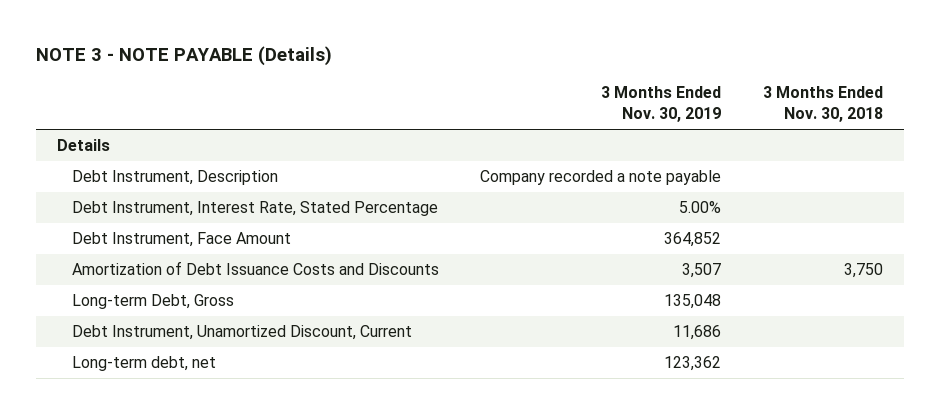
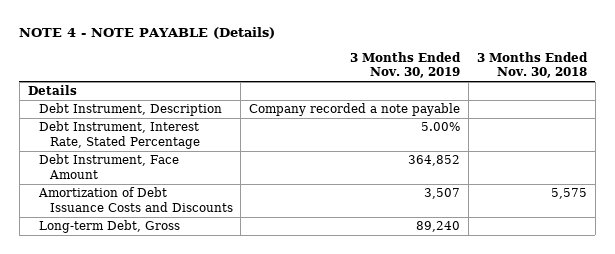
[35,45,332,66] NOTE 3 - NOTE PAYABLE (Details) -> [19,27,276,40] NOTE 4 - NOTE PAYABLE (Details)
[71,325,412,341] Debt Instrument, Unamortized Discount, Current -> none
[71,356,216,372] Long-term debt, net -> none
[844,263,884,279] 3,750 -> [551,188,588,200] 5,575
[664,294,722,310] 135,048 -> [416,221,461,233] 89,240

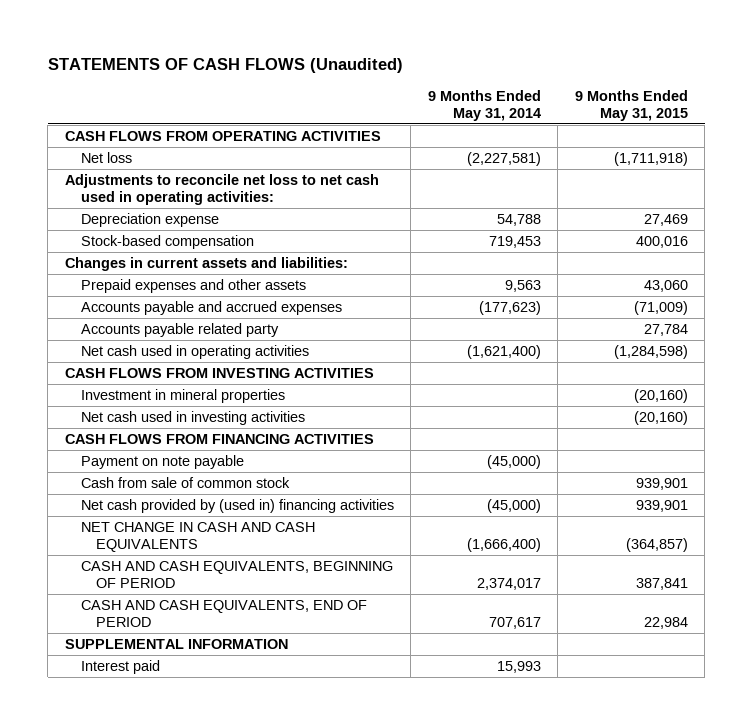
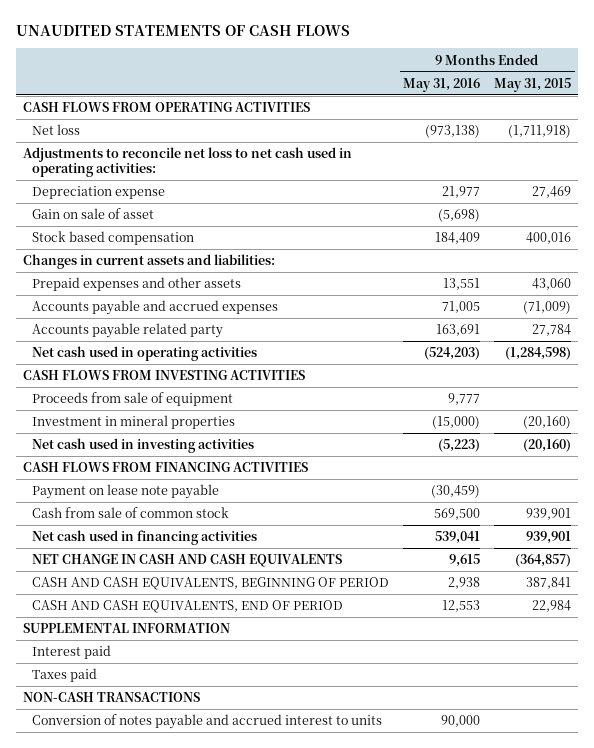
[47,58,403,74] STATEMENTS OF CASH FLOWS (Unaudited) -> [16,24,351,36] UNAUDITED STATEMENTS OF CASH FLOWS
[427,89,541,121] 9 Months Ended May 31, 2014 -> none
none -> [403,77,481,92] May 31, 2016
none -> [32,208,155,220] Gain on sale of asset
[80,234,254,249] Stock-based compensation -> [32,231,195,246] Stock based compensation
none -> [32,392,234,407] Proceeds from sale of equipment
[80,454,244,469] Payment on note payable -> [32,484,220,500] Payment on lease note payable
[80,498,394,513] Net cash provided by (used in) financing activities -> [32,530,258,546] Net cash used in financing activities
none -> [32,668,98,683] Taxes paid
none -> [23,692,201,703] NON-CASH TRANSACTIONS
none -> [32,714,383,730] Conversion of notes payable and accrued interest to units

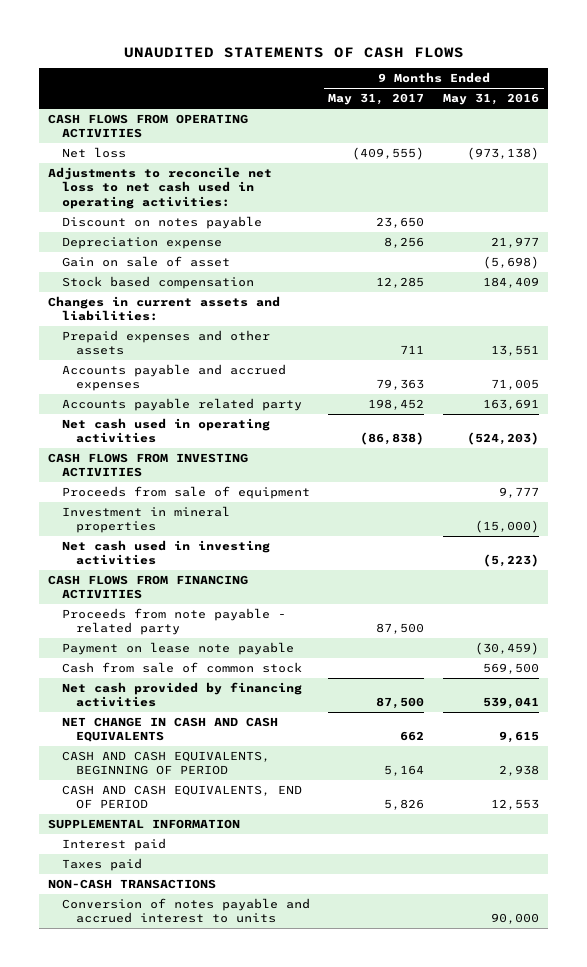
[494,77,572,92] May 31, 2015 -> none
none -> [328,93,425,106] May 31, 2017
none -> [61,216,262,230] Discount on notes payable
none -> [61,608,286,636] Proceeds from note payable - related party
[32,530,258,546] Net cash used in financing activities -> [61,682,302,708] Net cash provided by financing activities

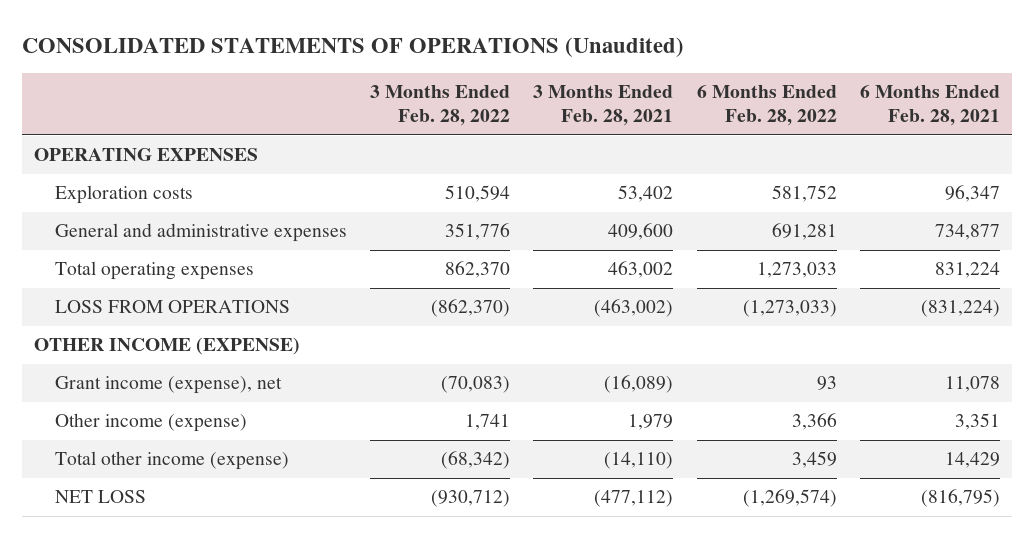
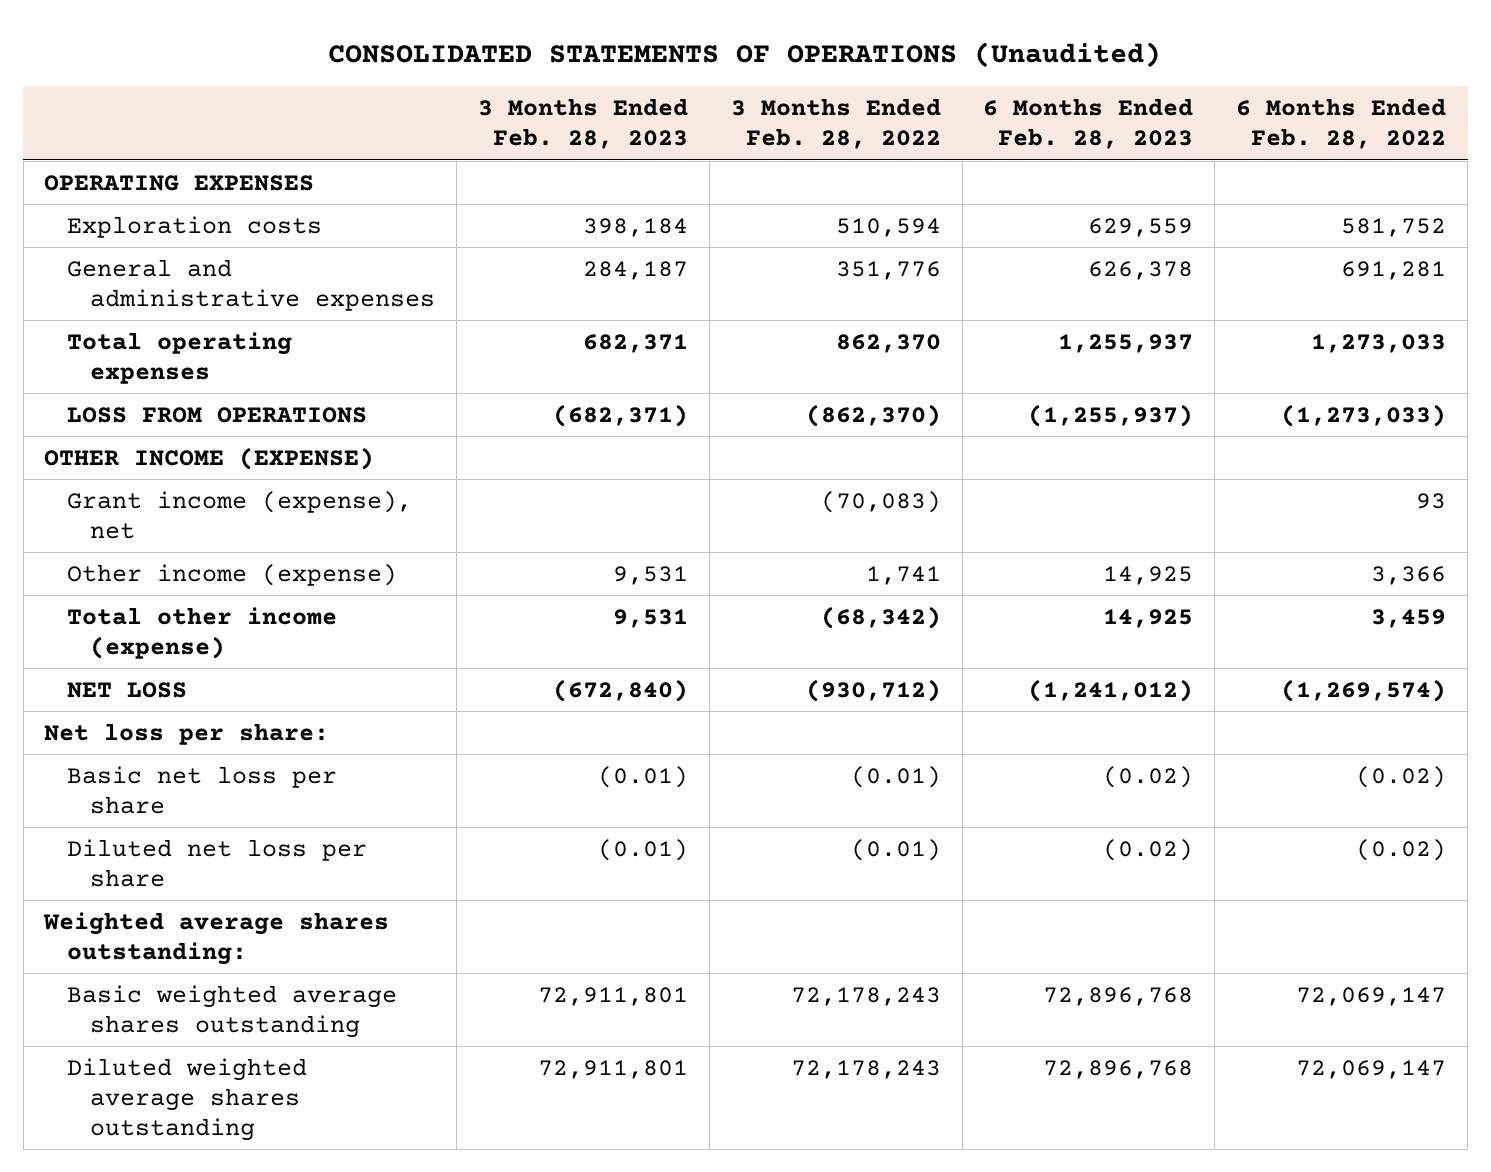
[533,84,674,127] 3 Months Ended Feb. 28, 2021 -> none
[859,84,1000,127] 6 Months Ended Feb. 28, 2021 -> none
none -> [477,98,688,150] 3 Months Ended Feb. 28, 2023
none -> [983,98,1194,150] 6 Months Ended Feb. 28, 2023
none -> [44,722,330,745] Net loss per share:
none -> [67,765,338,814] Basic net loss per share
none -> [67,838,368,887] Diluted net loss per share
none -> [43,911,390,965] Weighted average shares outstanding:
none -> [67,984,398,1038] Basic weighted average shares outstanding
none -> [67,1057,308,1141] Diluted weighted average shares outstanding

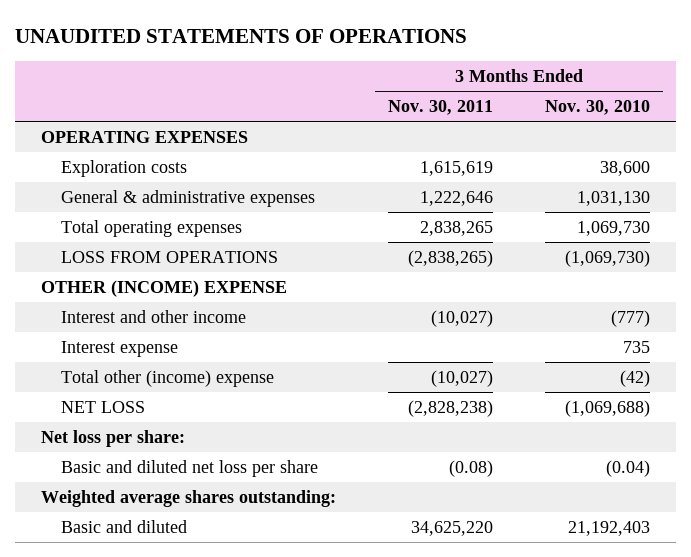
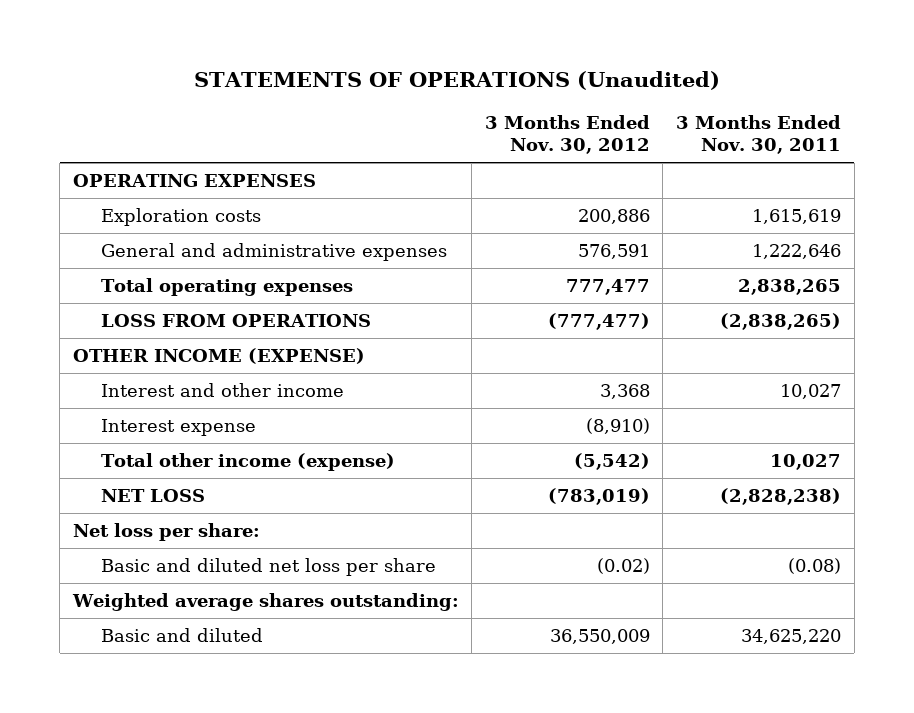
[14,28,467,43] UNAUDITED STATEMENTS OF OPERATIONS -> [193,71,720,91] STATEMENTS OF OPERATIONS (Unaudited)
[545,100,651,116] Nov. 30, 2010 -> none
none -> [484,114,650,155] 3 Months Ended Nov. 30, 2012
[61,190,316,208] General & administrative expenses -> [100,242,447,261] General and administrative expenses
[40,280,287,298] OTHER (INCOME) EXPENSE -> [72,347,365,364] OTHER INCOME (EXPENSE)
[430,310,493,328] (10,027) -> [779,383,841,399] 10,027
[61,370,275,388] Total other (income) expense -> [100,452,395,471] Total other income (expense)
[430,370,493,388] (10,027) -> [769,453,841,470] 10,027

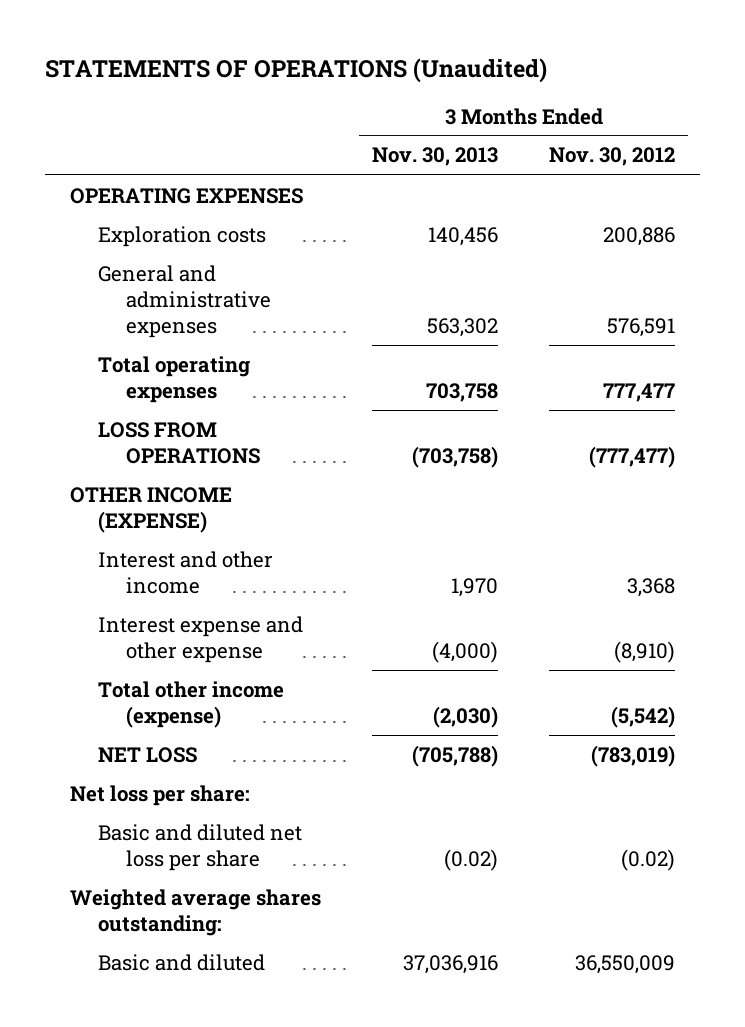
[675,114,841,155] 3 Months Ended Nov. 30, 2011 -> none
none -> [372,147,499,167] Nov. 30, 2013
[100,418,256,436] Interest expense -> [98,615,304,663] Interest expense and other expense

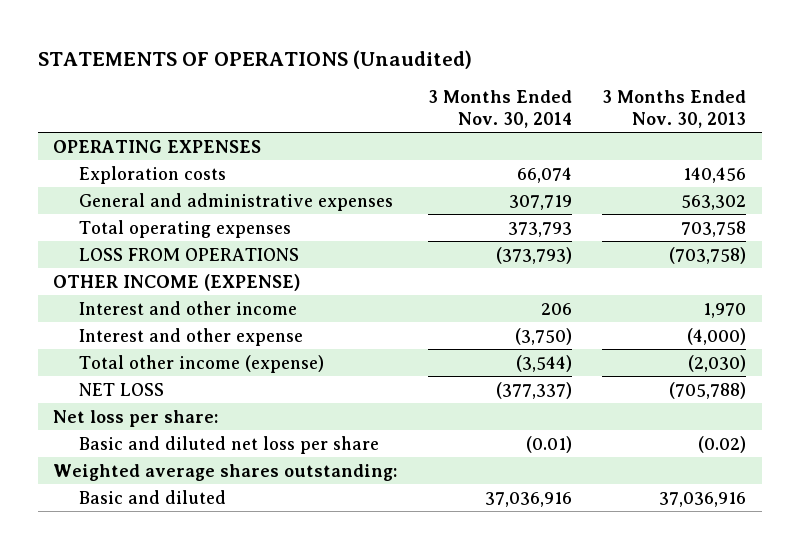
[549,147,676,167] Nov. 30, 2012 -> none
none -> [427,89,572,128] 3 Months Ended Nov. 30, 2014
[98,615,304,663] Interest expense and other expense -> [78,327,303,346] Interest and other expense

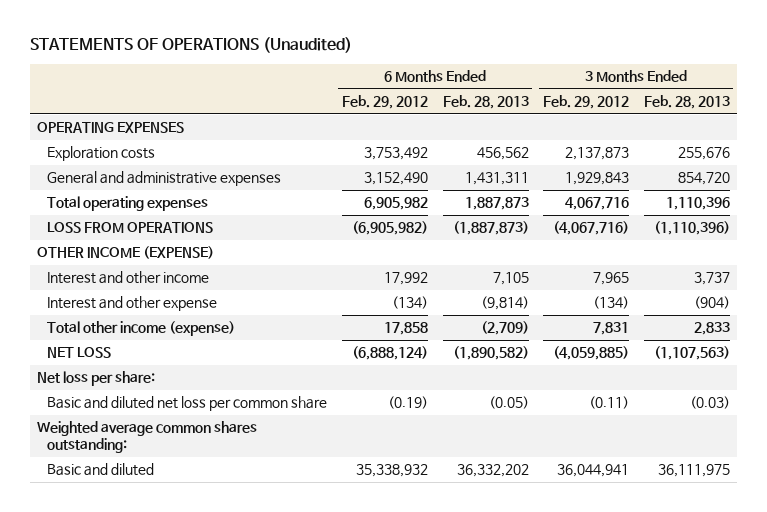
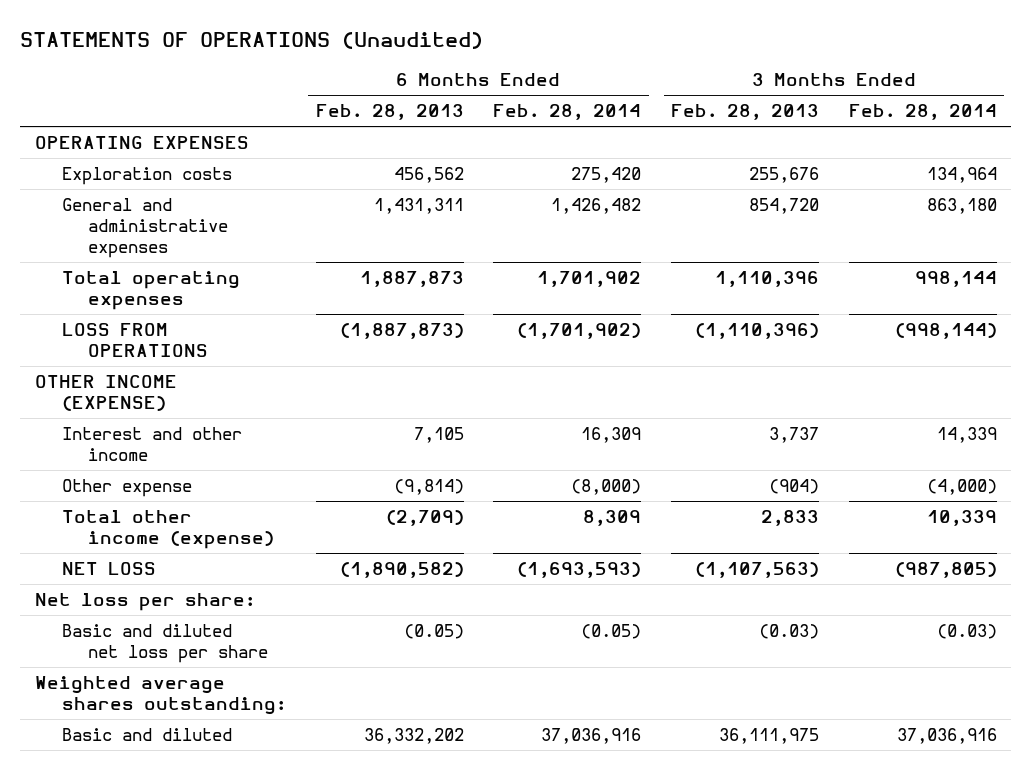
[341,95,428,110] Feb. 29, 2012 -> none
[543,95,630,110] Feb. 29, 2012 -> none
none -> [493,104,642,121] Feb. 28, 2014
none -> [848,104,997,121] Feb. 28, 2014
[47,296,218,312] Interest and other expense -> [61,479,192,498] Other expense
[47,396,328,412] Basic and diluted net loss per common share -> [61,624,269,664] Basic and diluted net loss per share
[36,421,257,454] Weighted average common shares outstanding: -> [35,676,286,716] Weighted average shares outstanding:

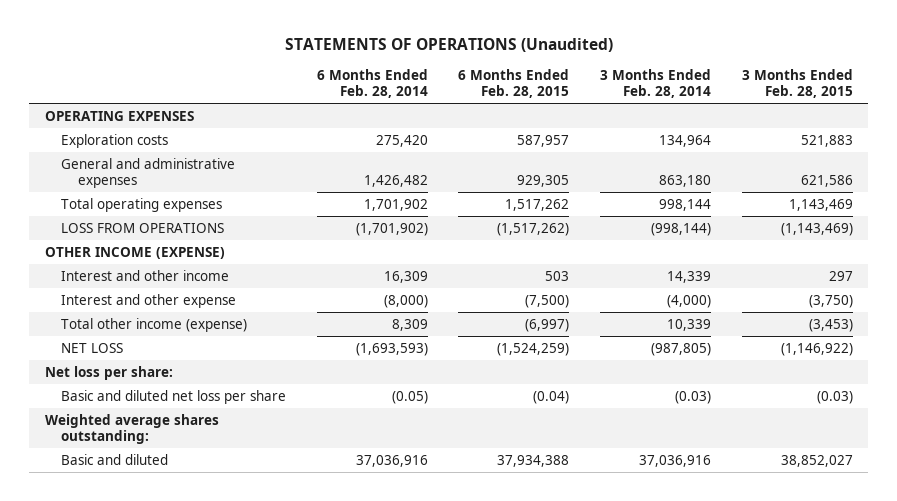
[315,104,464,121] Feb. 28, 2013 -> none
[670,104,819,121] Feb. 28, 2013 -> none
none -> [458,69,570,99] 6 Months Ended Feb. 28, 2015
none -> [741,69,853,99] 3 Months Ended Feb. 28, 2015
[61,479,192,498] Other expense -> [61,293,237,308] Interest and other expense

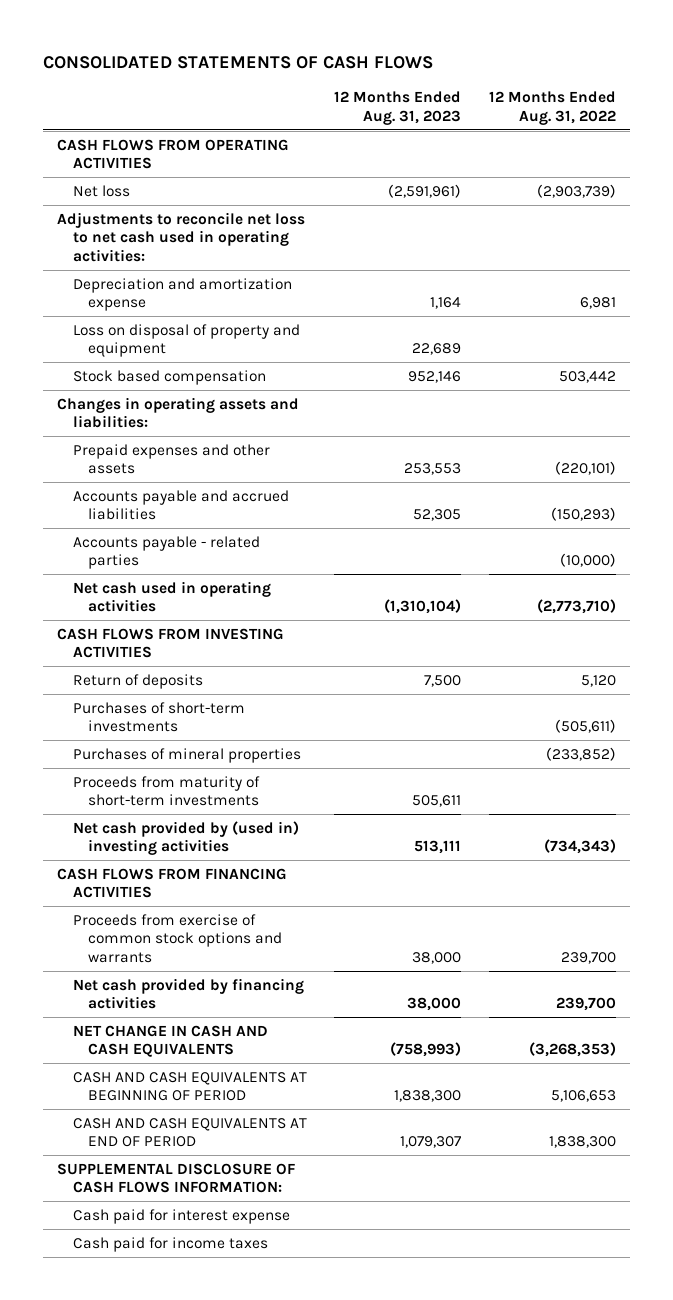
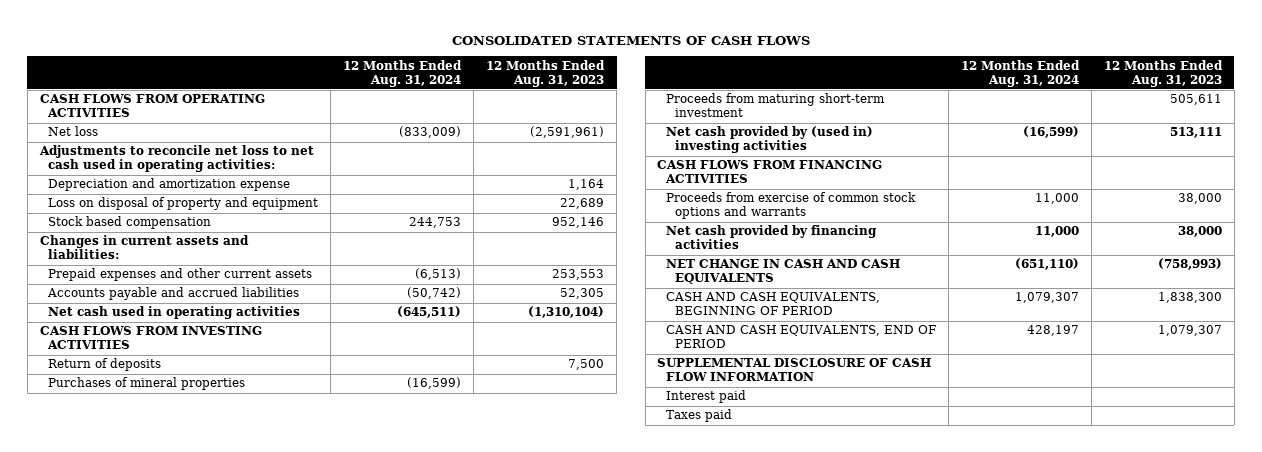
[488,91,616,125] 12 Months Ended Aug. 31, 2022 -> none
none -> [343,59,463,87] 12 Months Ended Aug. 31, 2024
[57,396,300,429] Changes in operating assets and liabilities: -> [39,235,249,260] Changes in current assets and liabilities:
[72,443,270,475] Prepaid expenses and other assets -> [48,268,313,282] Prepaid expenses and other current assets
[72,535,260,570] Accounts payable - related parties -> none
[72,701,245,733] Purchases of short-term investments -> none
[72,775,260,807] Proceeds from maturity of short-term investments -> [666,93,886,118] Proceeds from maturing short-term investment
[72,1071,307,1102] CASH AND CASH EQUIVALENTS AT BEGINNING OF PERIOD -> [666,292,881,316] CASH AND CASH EQUIVALENTS, BEGINNING OF PERIOD
[72,1117,307,1148] CASH AND CASH EQUIVALENTS AT END OF PERIOD -> [666,325,937,349] CASH AND CASH EQUIVALENTS, END OF PERIOD
[57,1162,296,1194] SUPPLEMENTAL DISCLOSURE OF CASH FLOWS INFORMATION: -> [657,358,932,382] SUPPLEMENTAL DISCLOSURE OF CASH FLOW INFORMATION
[72,1208,290,1224] Cash paid for interest expense -> [666,390,747,404] Interest paid
[72,1236,268,1252] Cash paid for income taxes -> [666,409,733,423] Taxes paid

